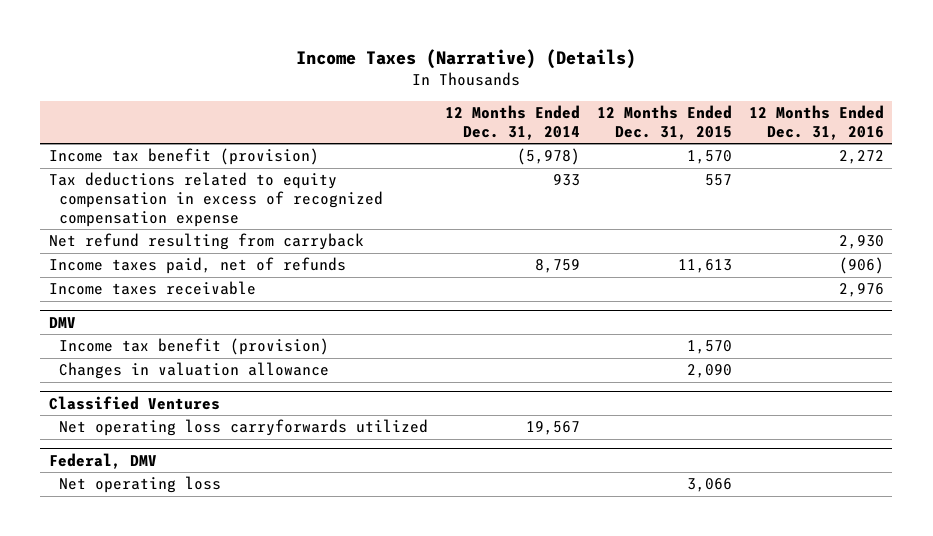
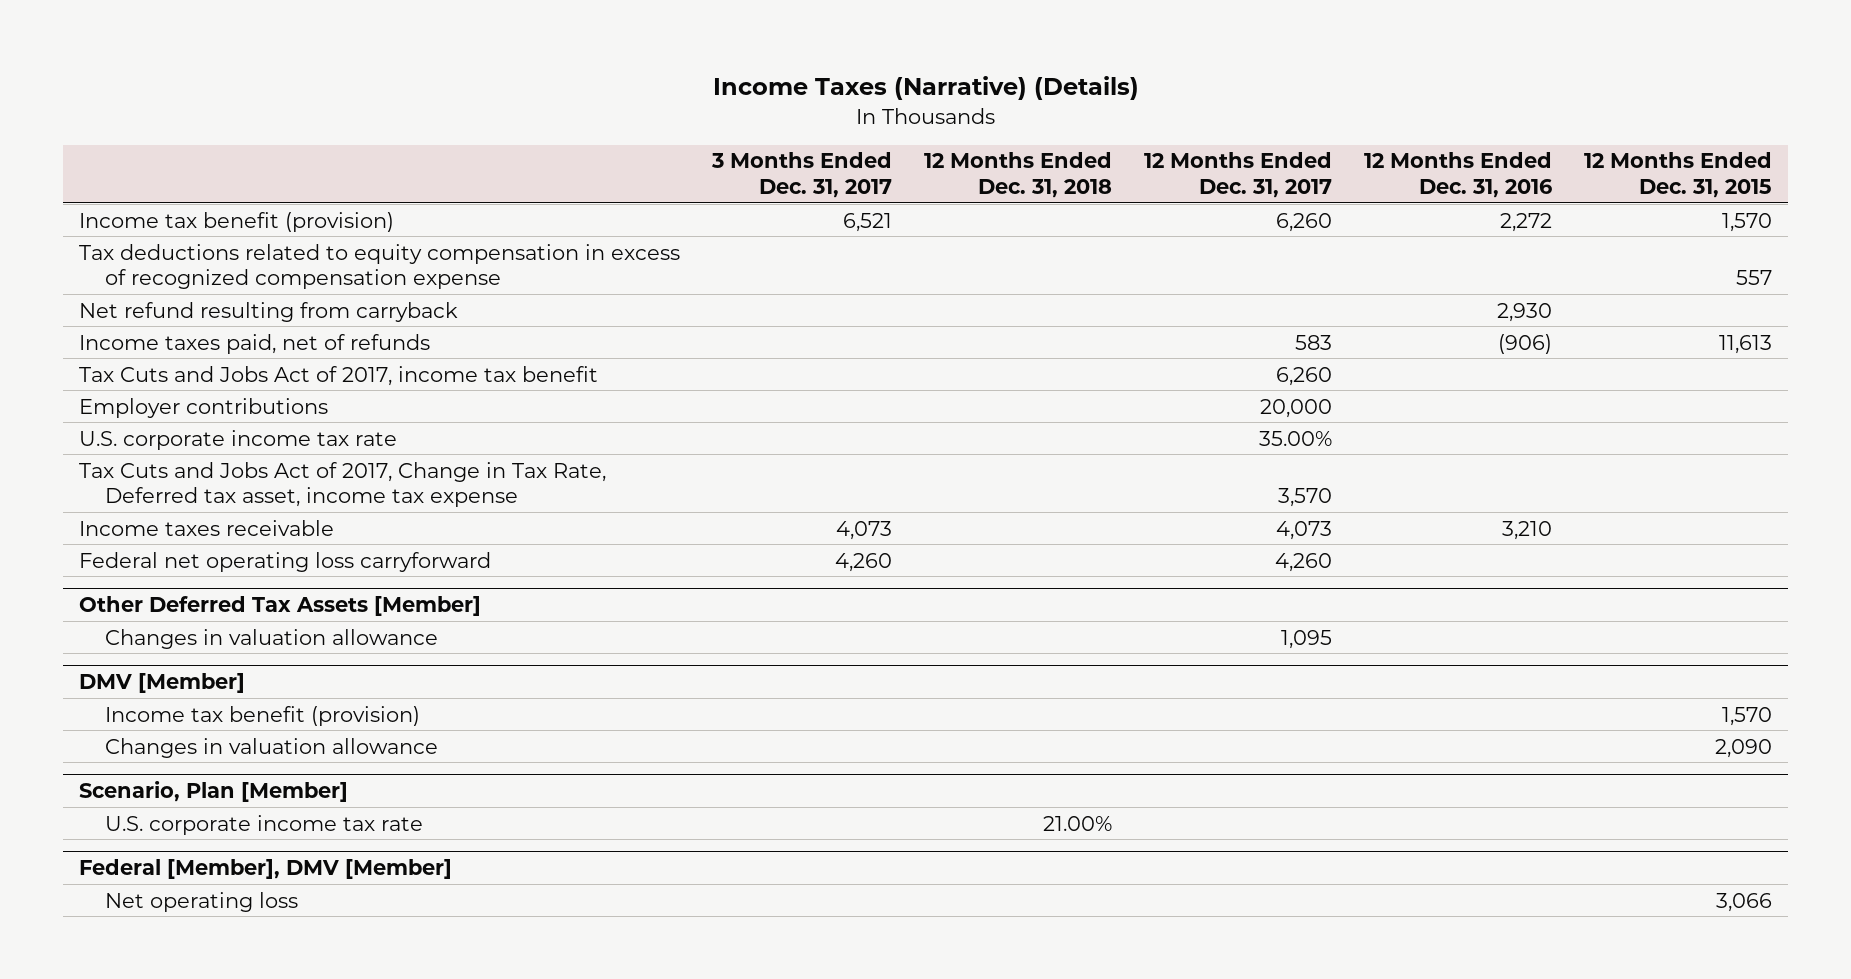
[445,105,581,140] 12 Months Ended Dec. 31, 2014 -> none
none -> [710,152,892,198] 3 Months Ended Dec. 31, 2017
none -> [923,152,1112,198] 12 Months Ended Dec. 31, 2018
none -> [1144,152,1333,198] 12 Months Ended Dec. 31, 2017
none -> [78,365,598,386] Tax Cuts and Jobs Act of 2017, income tax benefit
none -> [78,397,328,418] Employer contributions
none -> [78,429,397,450] U.S. corporate income tax rate
none -> [78,461,606,508] Tax Cuts and Jobs Act of 2017, Change in Tax Rate, Deferred tax asset, income tax expense
[839,283,885,298] 2,976 -> [1502,520,1553,540] 3,210
none -> [78,551,491,572] Federal net operating loss carryforward
none -> [78,596,481,617] Other Deferred Tax Assets [Member]
none -> [105,628,439,649] Changes in valuation allowance
[48,316,76,328] DMV -> [78,673,245,694] DMV [Member]
[48,395,220,410] Classified Ventures -> none
[59,419,429,437] Net operating loss carryforwards utilized -> none
none -> [78,781,348,803] Scenario, Plan [Member]
none -> [105,814,424,835] U.S. corporate income tax rate
[48,452,157,469] Federal, DMV -> [78,859,452,880] Federal [Member], DMV [Member]

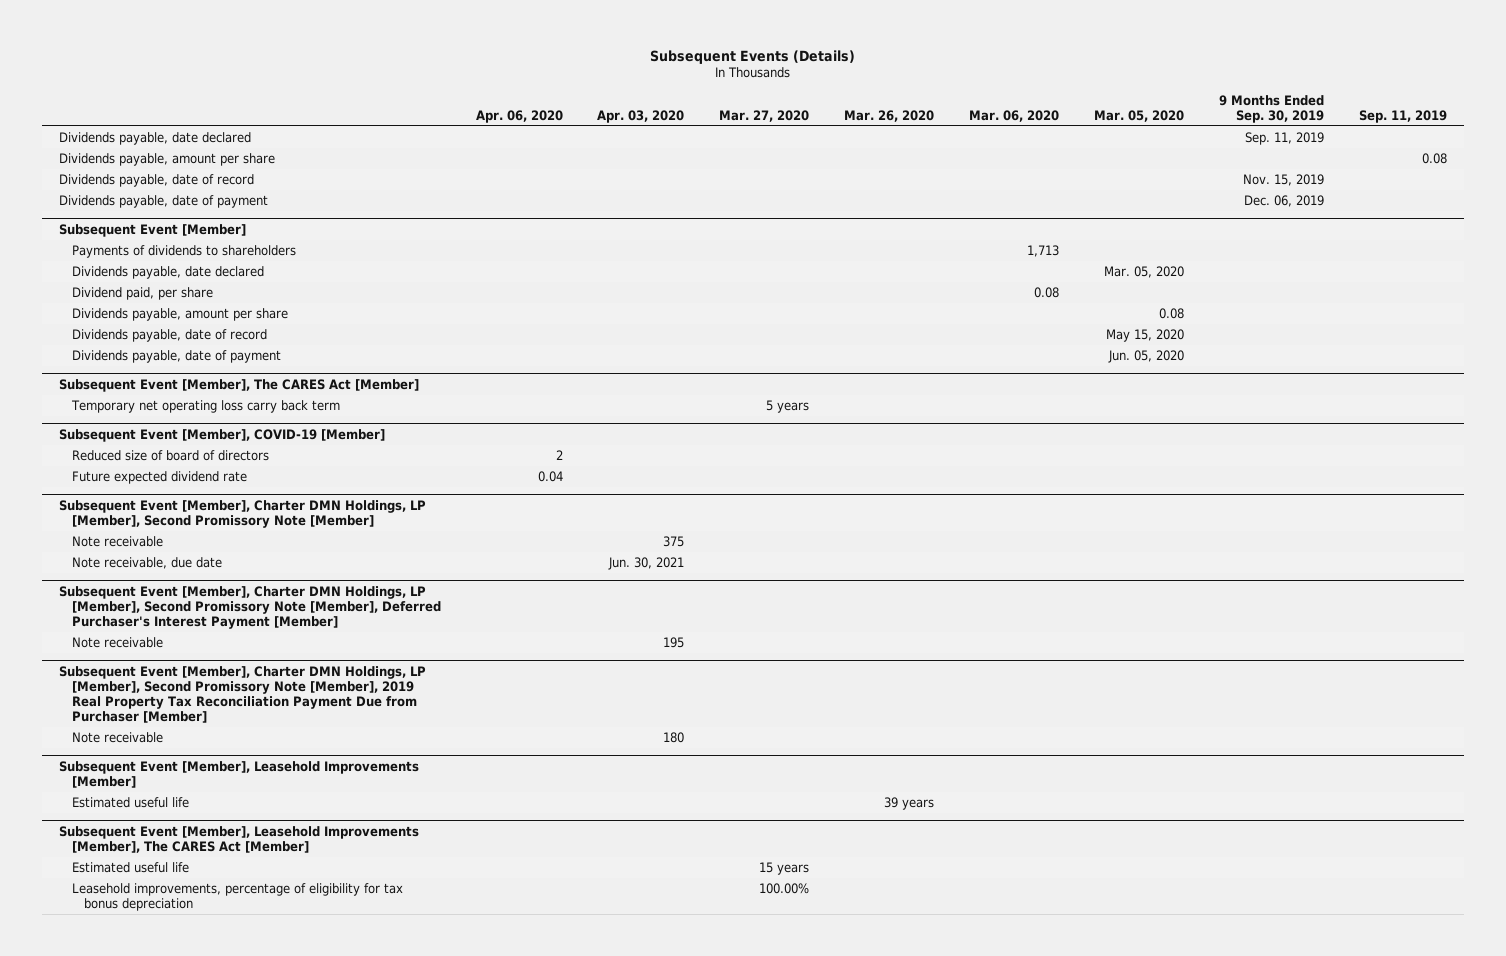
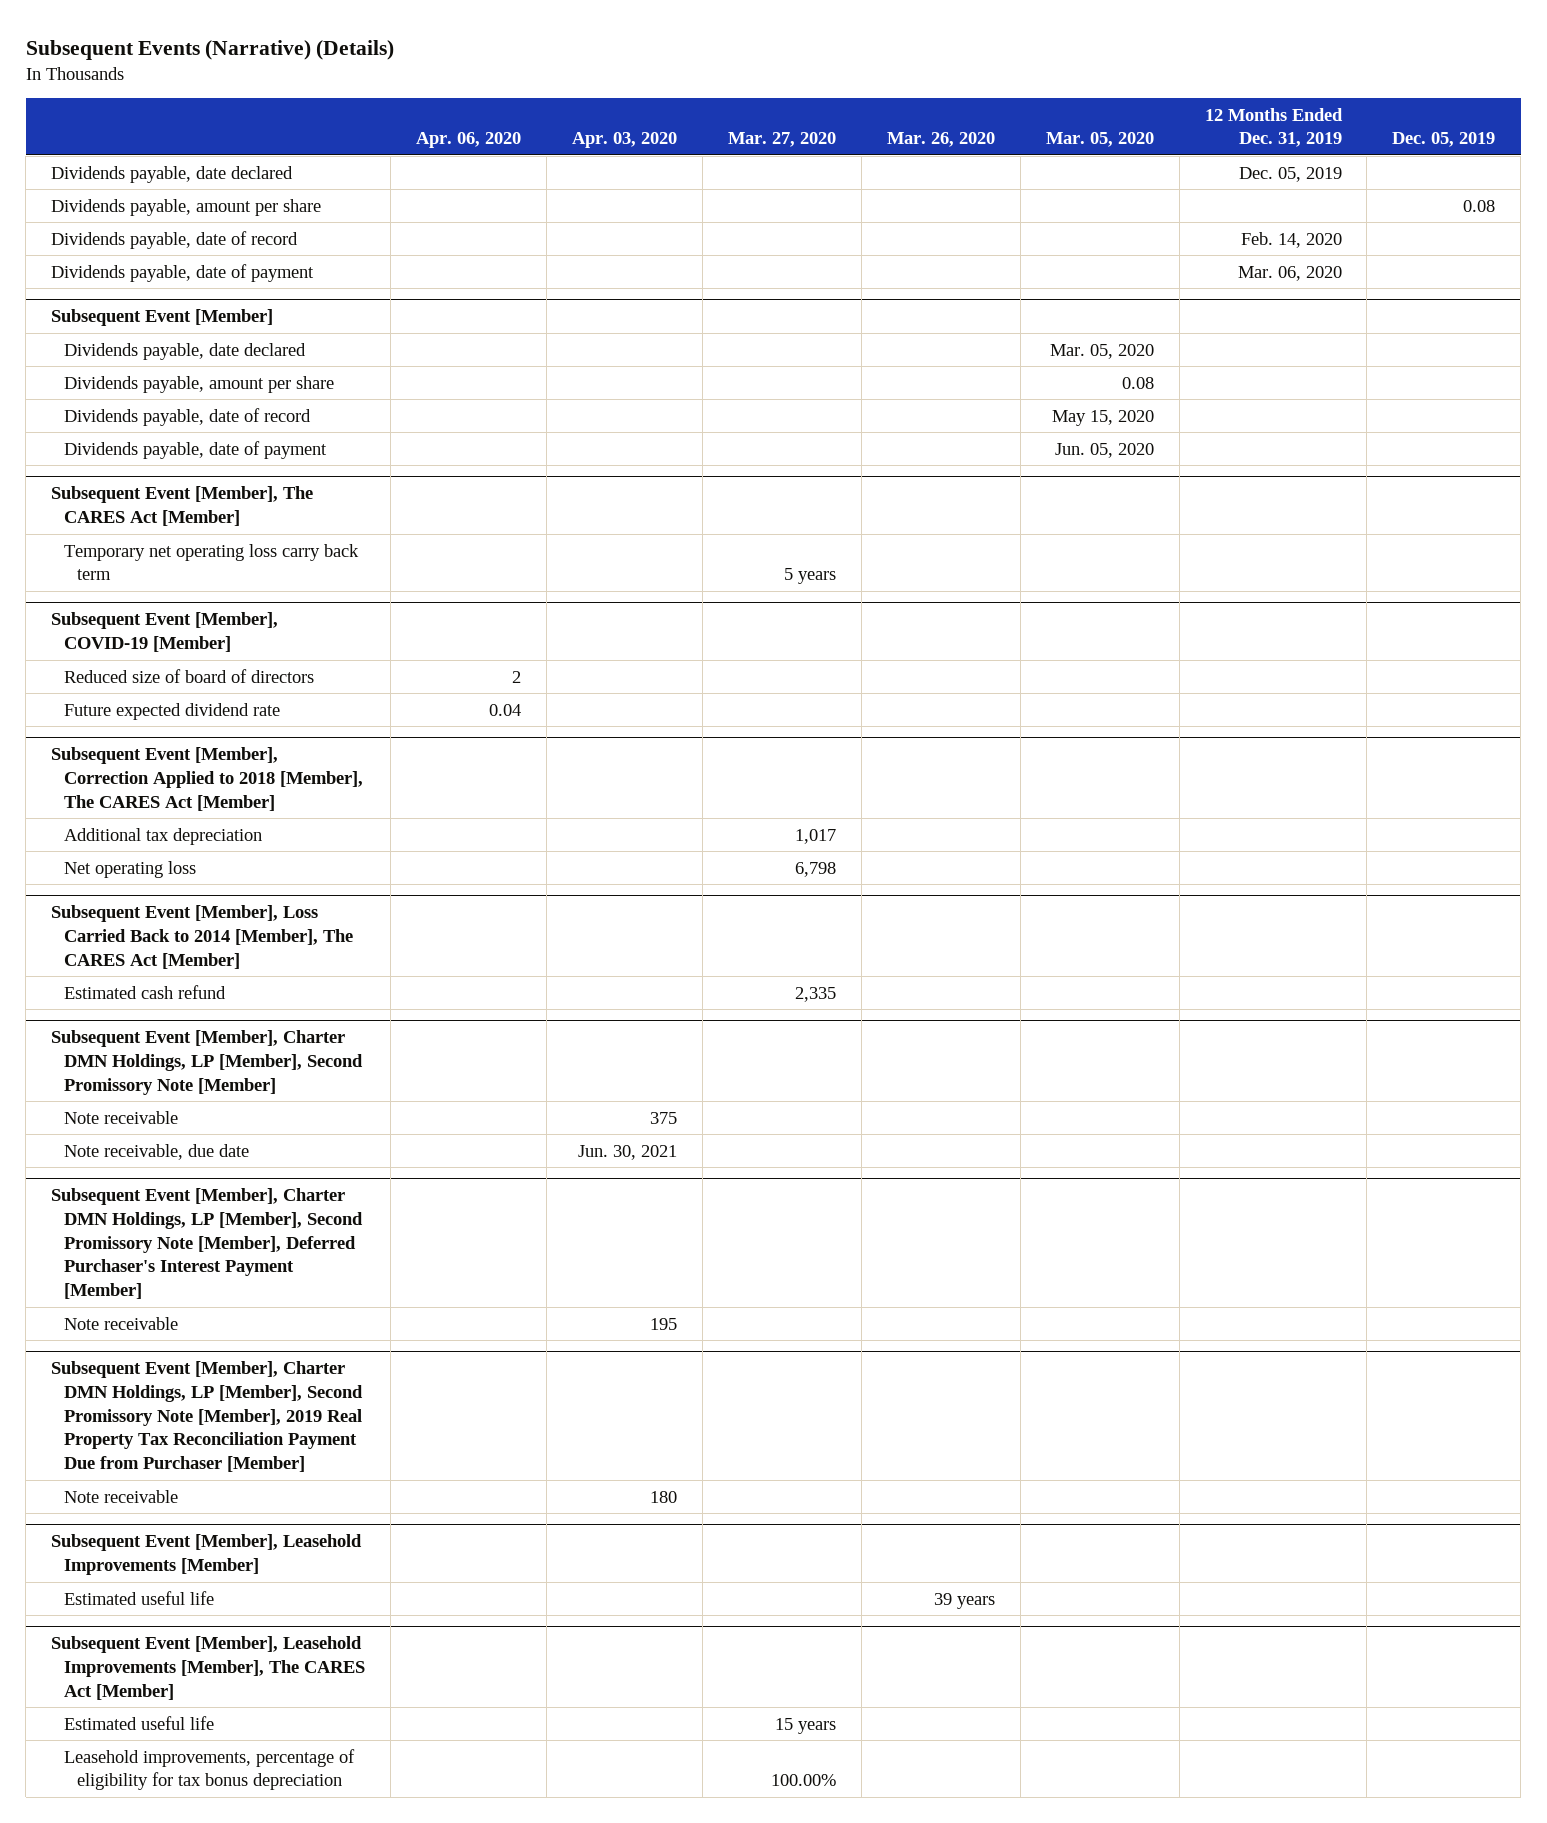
[649,49,855,64] Subsequent Events (Details) -> [25,39,394,60] Subsequent Events (Narrative) (Details)
[969,109,1060,122] Mar. 06, 2020 -> none
[1218,94,1324,123] 9 Months Ended Sep. 30, 2019 -> none
[1358,109,1447,123] Sep. 11, 2019 -> none
none -> [1204,107,1343,148] 12 Months Ended Dec. 31, 2019
none -> [1392,132,1496,148] Dec. 05, 2019
[71,245,296,259] Payments of dividends to shareholders -> none
[71,287,213,301] Dividend paid, per share -> none
none -> [51,747,364,811] Subsequent Event [Member], Correction Applied to 2018 [Member], The CARES Act [Member]
none -> [64,827,263,845] Additional tax depreciation
none -> [64,860,197,878] Net operating loss
none -> [51,905,354,969] Subsequent Event [Member], Loss Carried Back to 2014 [Member], The CARES Act [Member]
none -> [64,984,227,999] Estimated cash refund

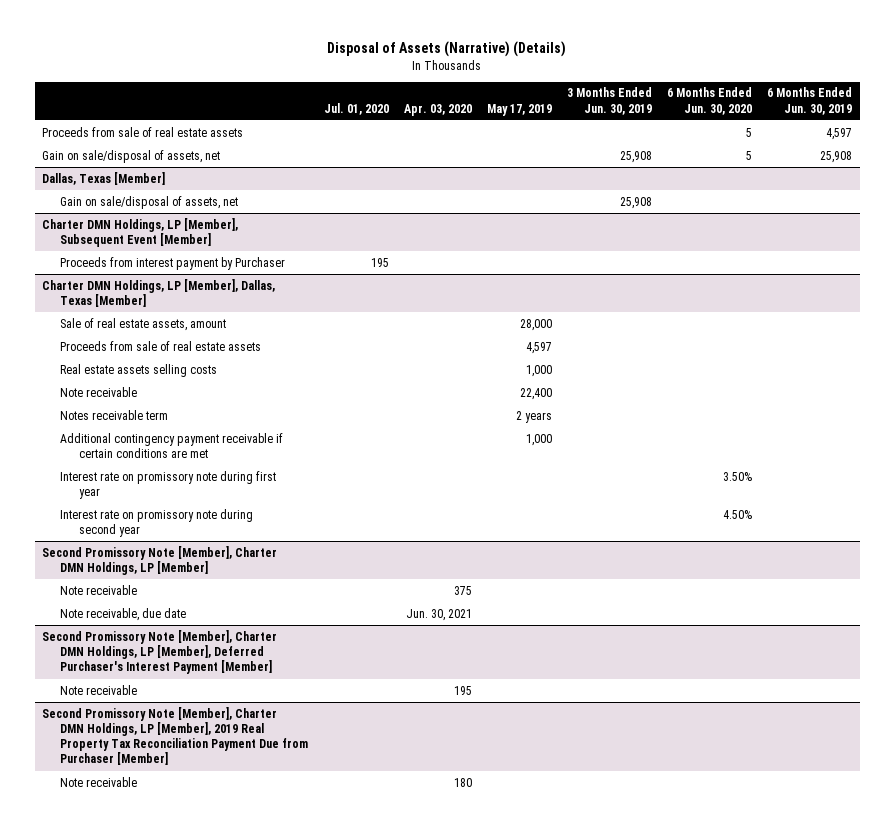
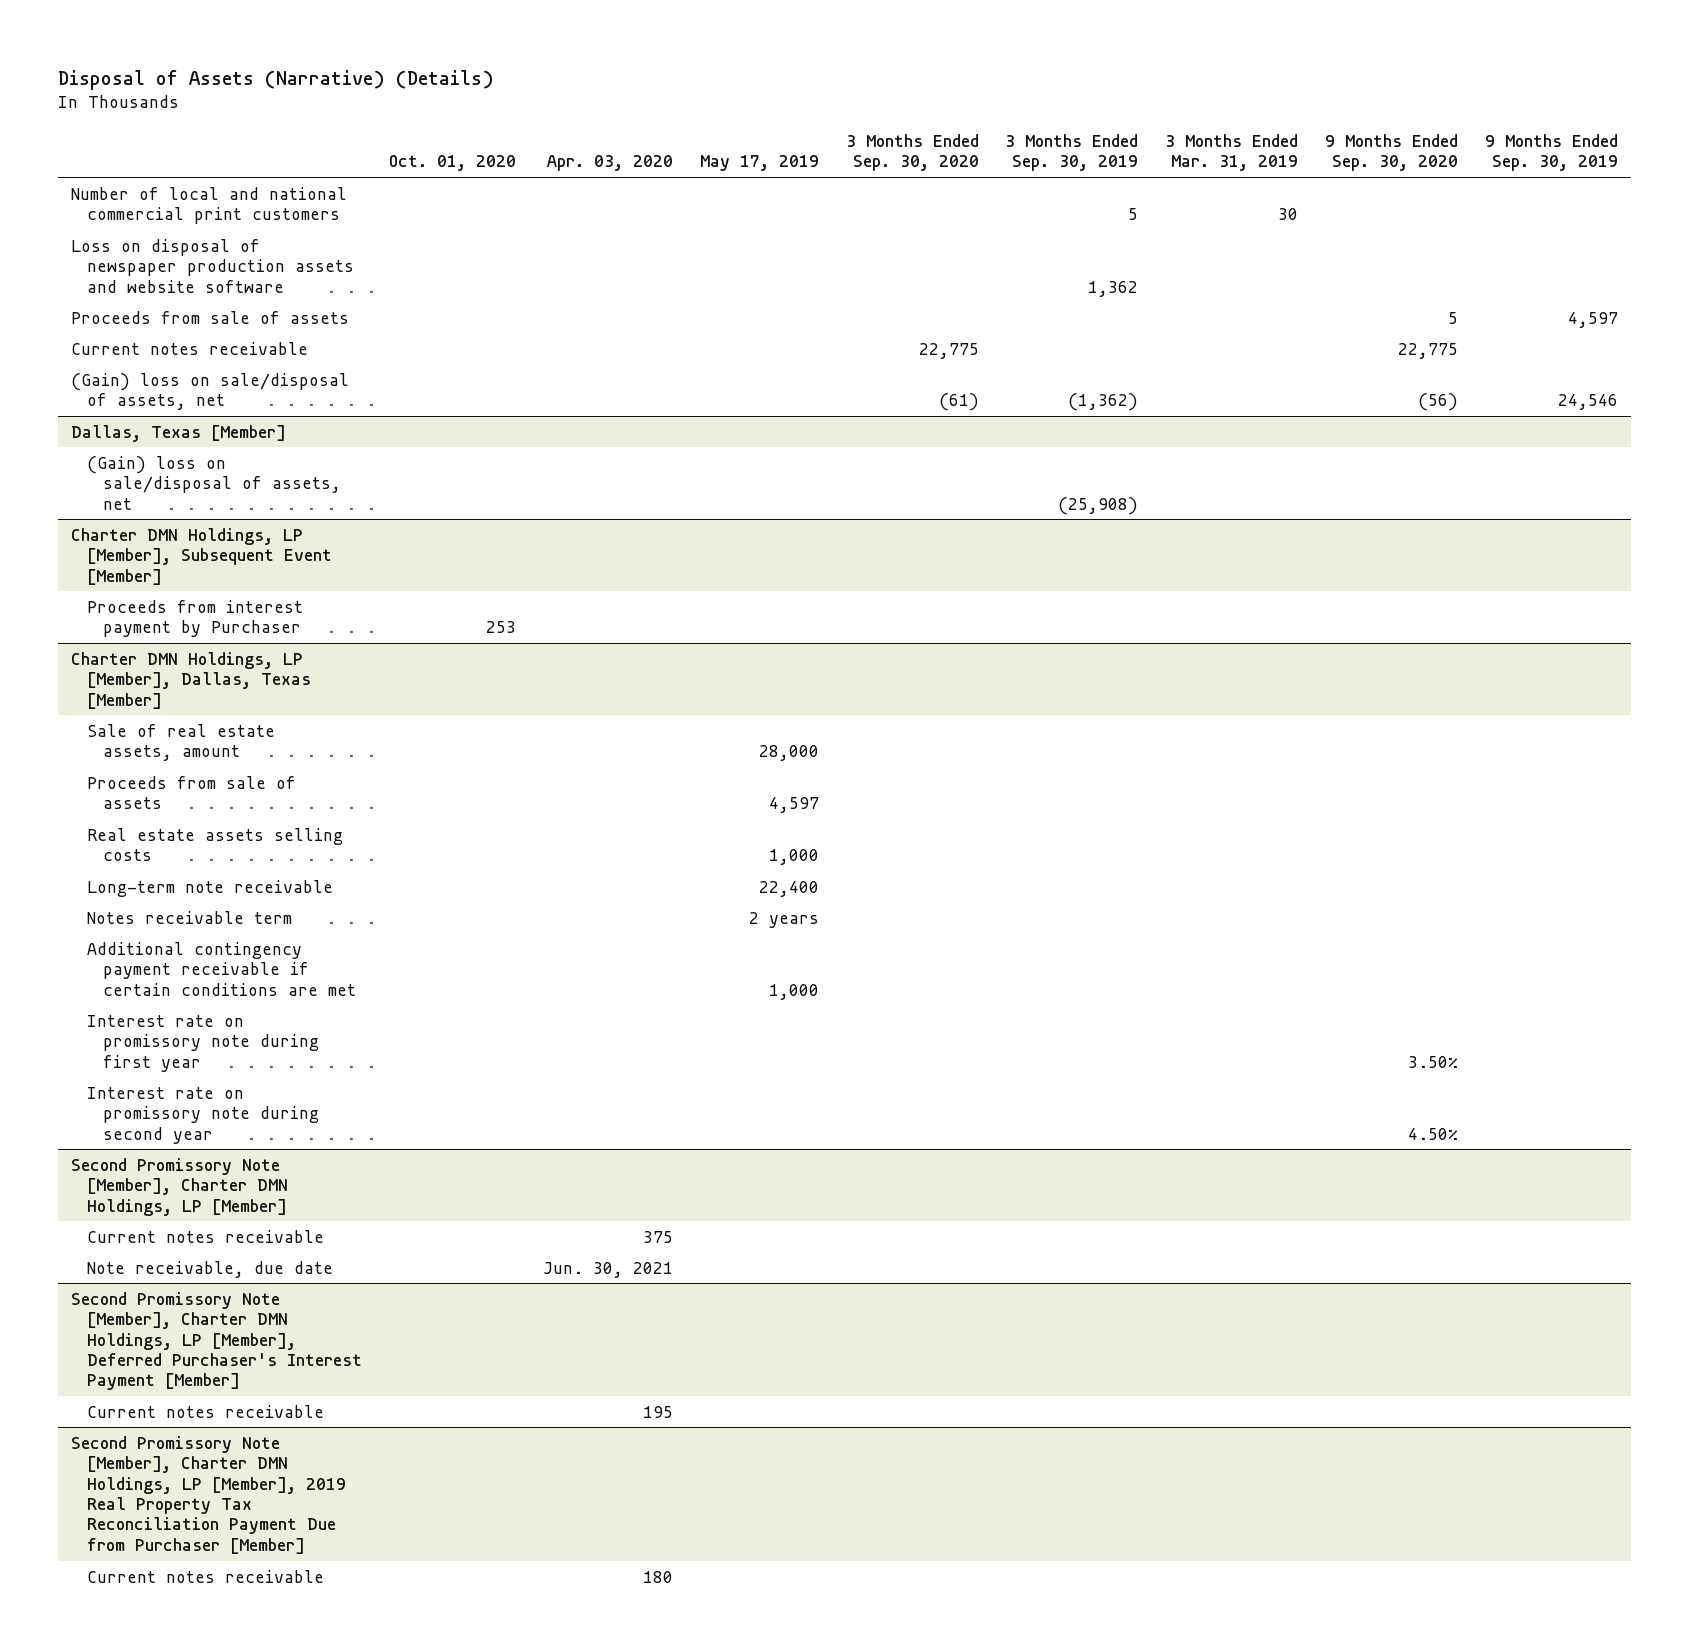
[323,102,389,115] Jul. 01, 2020 -> none
[567,87,653,115] 3 Months Ended Jun. 30, 2019 -> none
[667,87,753,115] 6 Months Ended Jun. 30, 2020 -> none
[767,87,853,115] 6 Months Ended Jun. 30, 2019 -> none
none -> [388,155,516,172] Oct. 01, 2020
none -> [845,133,979,172] 3 Months Ended Sep. 30, 2020
none -> [1005,133,1139,172] 3 Months Ended Sep. 30, 2019
none -> [1165,133,1299,172] 3 Months Ended Mar. 31, 2019
none -> [1325,133,1459,172] 9 Months Ended Sep. 30, 2020
none -> [1484,133,1618,172] 9 Months Ended Sep. 30, 2019
none -> [71,186,348,225] Number of local and national commercial print customers
none -> [71,238,355,293] Loss on disposal of newspaper production assets and website software
[42,126,244,137] Proceeds from sale of real estate assets -> [71,310,350,324] Proceeds from sale of assets
none -> [71,341,309,355] Current notes receivable
[42,149,221,163] Gain on sale/disposal of assets, net -> [71,372,350,411] (Gain) loss on sale/disposal of assets, net
[60,195,239,209] Gain on sale/disposal of assets, net -> [87,455,341,510] (Gain) loss on sale/disposal of assets, net
[60,340,262,351] Proceeds from sale of real estate assets -> [87,775,297,810] Proceeds from sale of assets
[60,386,138,397] Note receivable -> [87,879,334,897] Long-term note receivable
[60,584,138,595] Note receivable -> [87,1229,325,1243] Current notes receivable
[60,684,138,695] Note receivable -> [87,1404,325,1418] Current notes receivable
[60,776,138,787] Note receivable -> none
none -> [87,1569,325,1583] Current notes receivable

